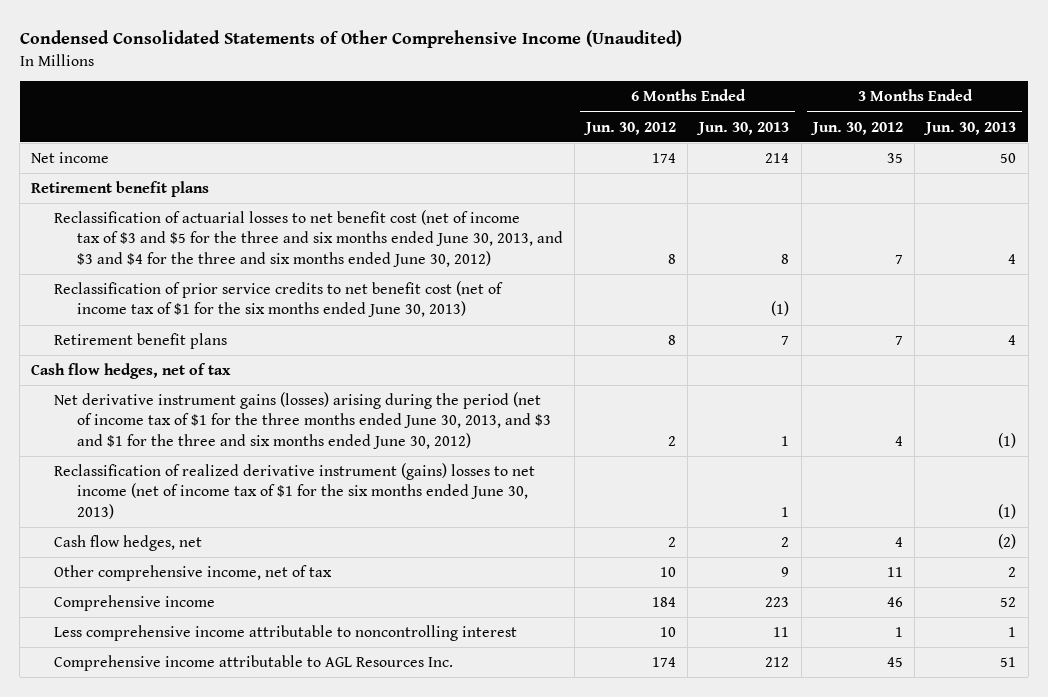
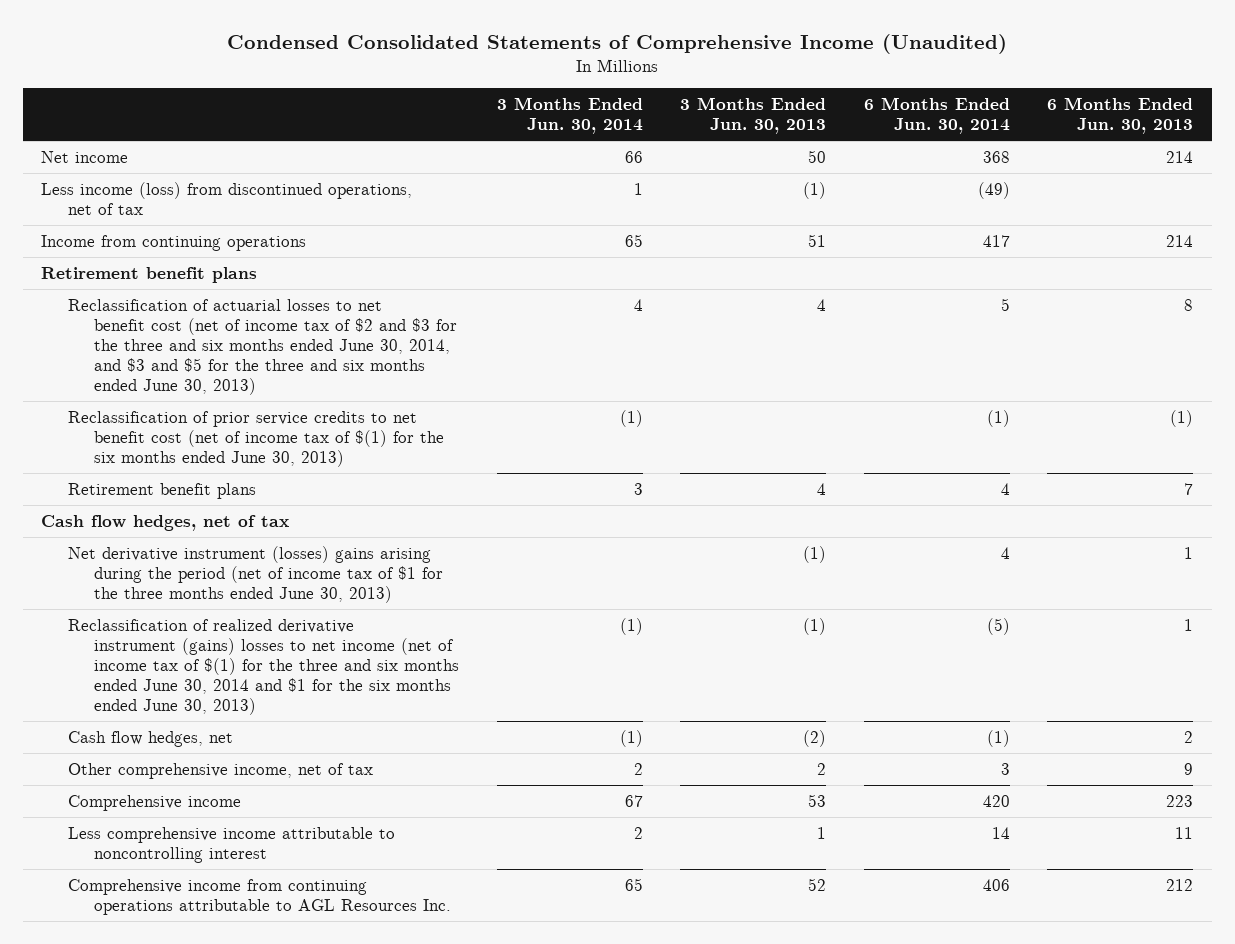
[19,30,682,49] Condensed Consolidated Statements of Other Comprehensive Income (Unaudited) -> [227,33,1008,54] Condensed Consolidated Statements of Comprehensive Income (Unaudited)
[582,121,676,135] Jun. 30, 2012 -> none
[809,121,903,135] Jun. 30, 2012 -> none
none -> [496,97,643,135] 3 Months Ended Jun. 30, 2014
none -> [863,97,1010,135] 6 Months Ended Jun. 30, 2014
none -> [41,181,413,215] Less income (loss) from discontinued operations, net of tax
none -> [41,234,307,251] Income from continuing operations
[53,210,563,267] Reclassification of actuarial losses to net benefit cost (net of income tax of $3 and $5 for the three and six months ended June 30, 2013, and $3 and $4 for the three and six months ended June 30, 2012) -> [67,298,458,396] Reclassification of actuarial losses to net benefit cost (net of income tax of $2 and $3 for the three and six months ended June 30, 2014, and $3 and $5 for the three and six months ended June 30, 2013)
[53,281,503,318] Reclassification of prior service credits to net benefit cost (net of income tax of $1 for the six months ended June 30, 2013) -> [67,410,445,467] Reclassification of prior service credits to net benefit cost (net of income tax of $(1) for the six months ended June 30, 2013)
[53,392,551,449] Net derivative instrument gains (losses) arising during the period (net of income tax of $1 for the three months ended June 30, 2013, and $3 and $1 for the three and six months ended June 30, 2012) -> [67,545,444,603] Net derivative instrument (losses) gains arising during the period (net of income tax of $1 for the three months ended June 30, 2013)
[53,463,535,519] Reclassification of realized derivative instrument (gains) losses to net income (net of income tax of $1 for the six months ended June 30, 2013) -> [67,618,460,716] Reclassification of realized derivative instrument (gains) losses to net income (net of income tax of $(1) for the three and six months ended June 30, 2014 and $1 for the six months ended June 30, 2013)
[1000,597,1017,608] 52 -> [808,793,827,807] 53
[53,655,453,672] Comprehensive income attributable to AGL Resources Inc. -> [67,878,452,915] Comprehensive income from continuing operations attributable to AGL Resources Inc.
[1000,657,1017,668] 51 -> [808,877,827,891] 52

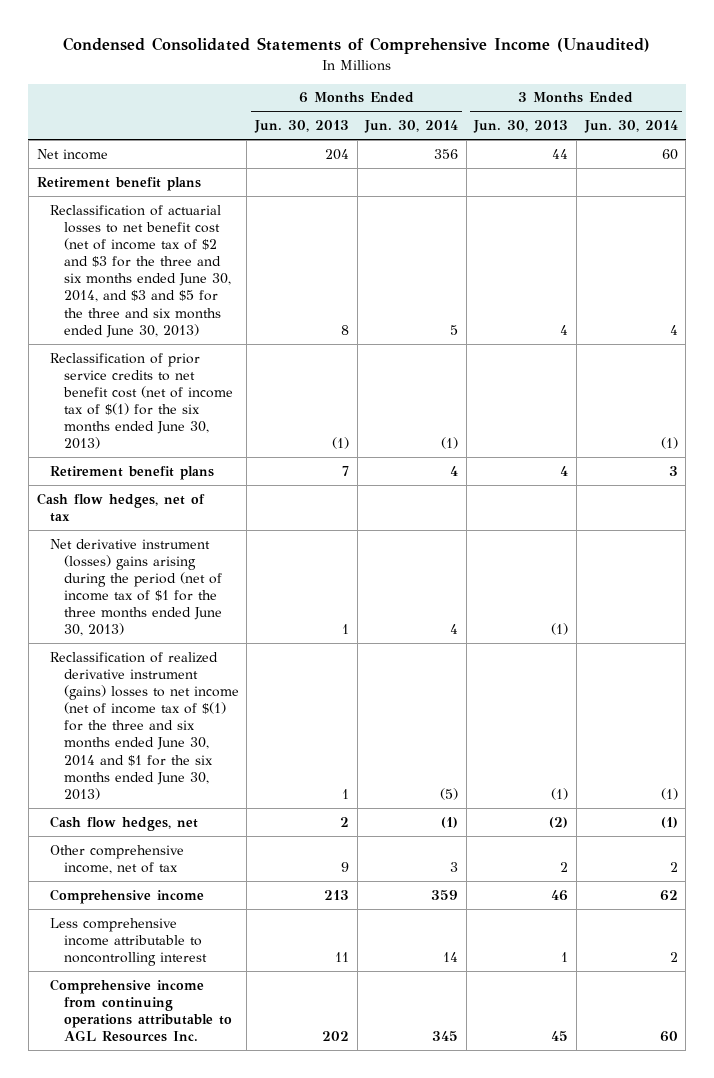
[41,181,413,215] Less income (loss) from discontinued operations, net of tax -> none
[41,234,307,251] Income from continuing operations -> none
[624,150,643,163] 66 -> [661,148,678,160] 60
[808,149,827,163] 50 -> [552,148,569,159] 44
[982,150,1010,163] 368 -> [434,148,459,159] 356
[1166,150,1194,163] 214 -> [324,148,349,160] 204
[624,794,643,807] 67 -> [659,889,678,901] 62
[808,793,827,807] 53 -> [551,889,569,901] 46
[982,794,1010,807] 420 -> [431,889,459,900] 359
[1166,794,1194,807] 223 -> [323,889,349,900] 213
[624,877,643,891] 65 -> [659,1031,678,1043] 60
[808,877,827,891] 52 -> [551,1031,569,1042] 45
[982,878,1010,891] 406 -> [432,1031,459,1042] 345
[1166,878,1194,891] 212 -> [321,1031,349,1042] 202

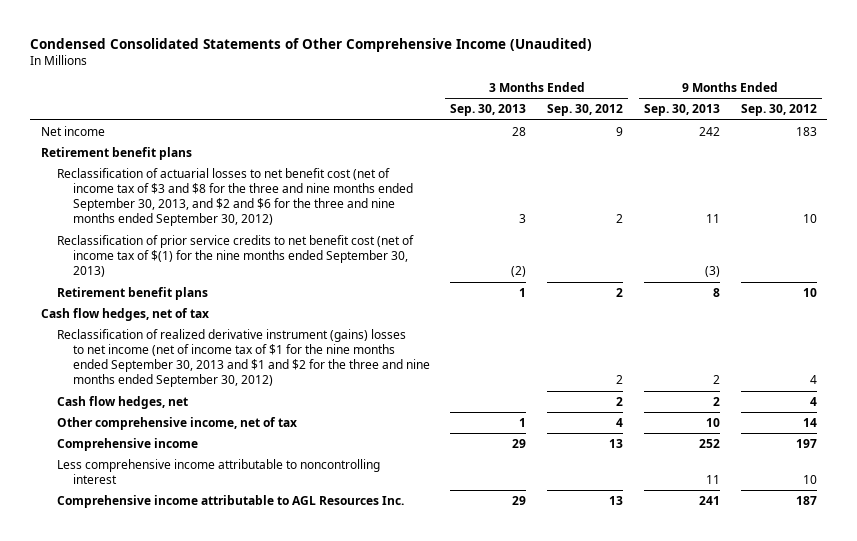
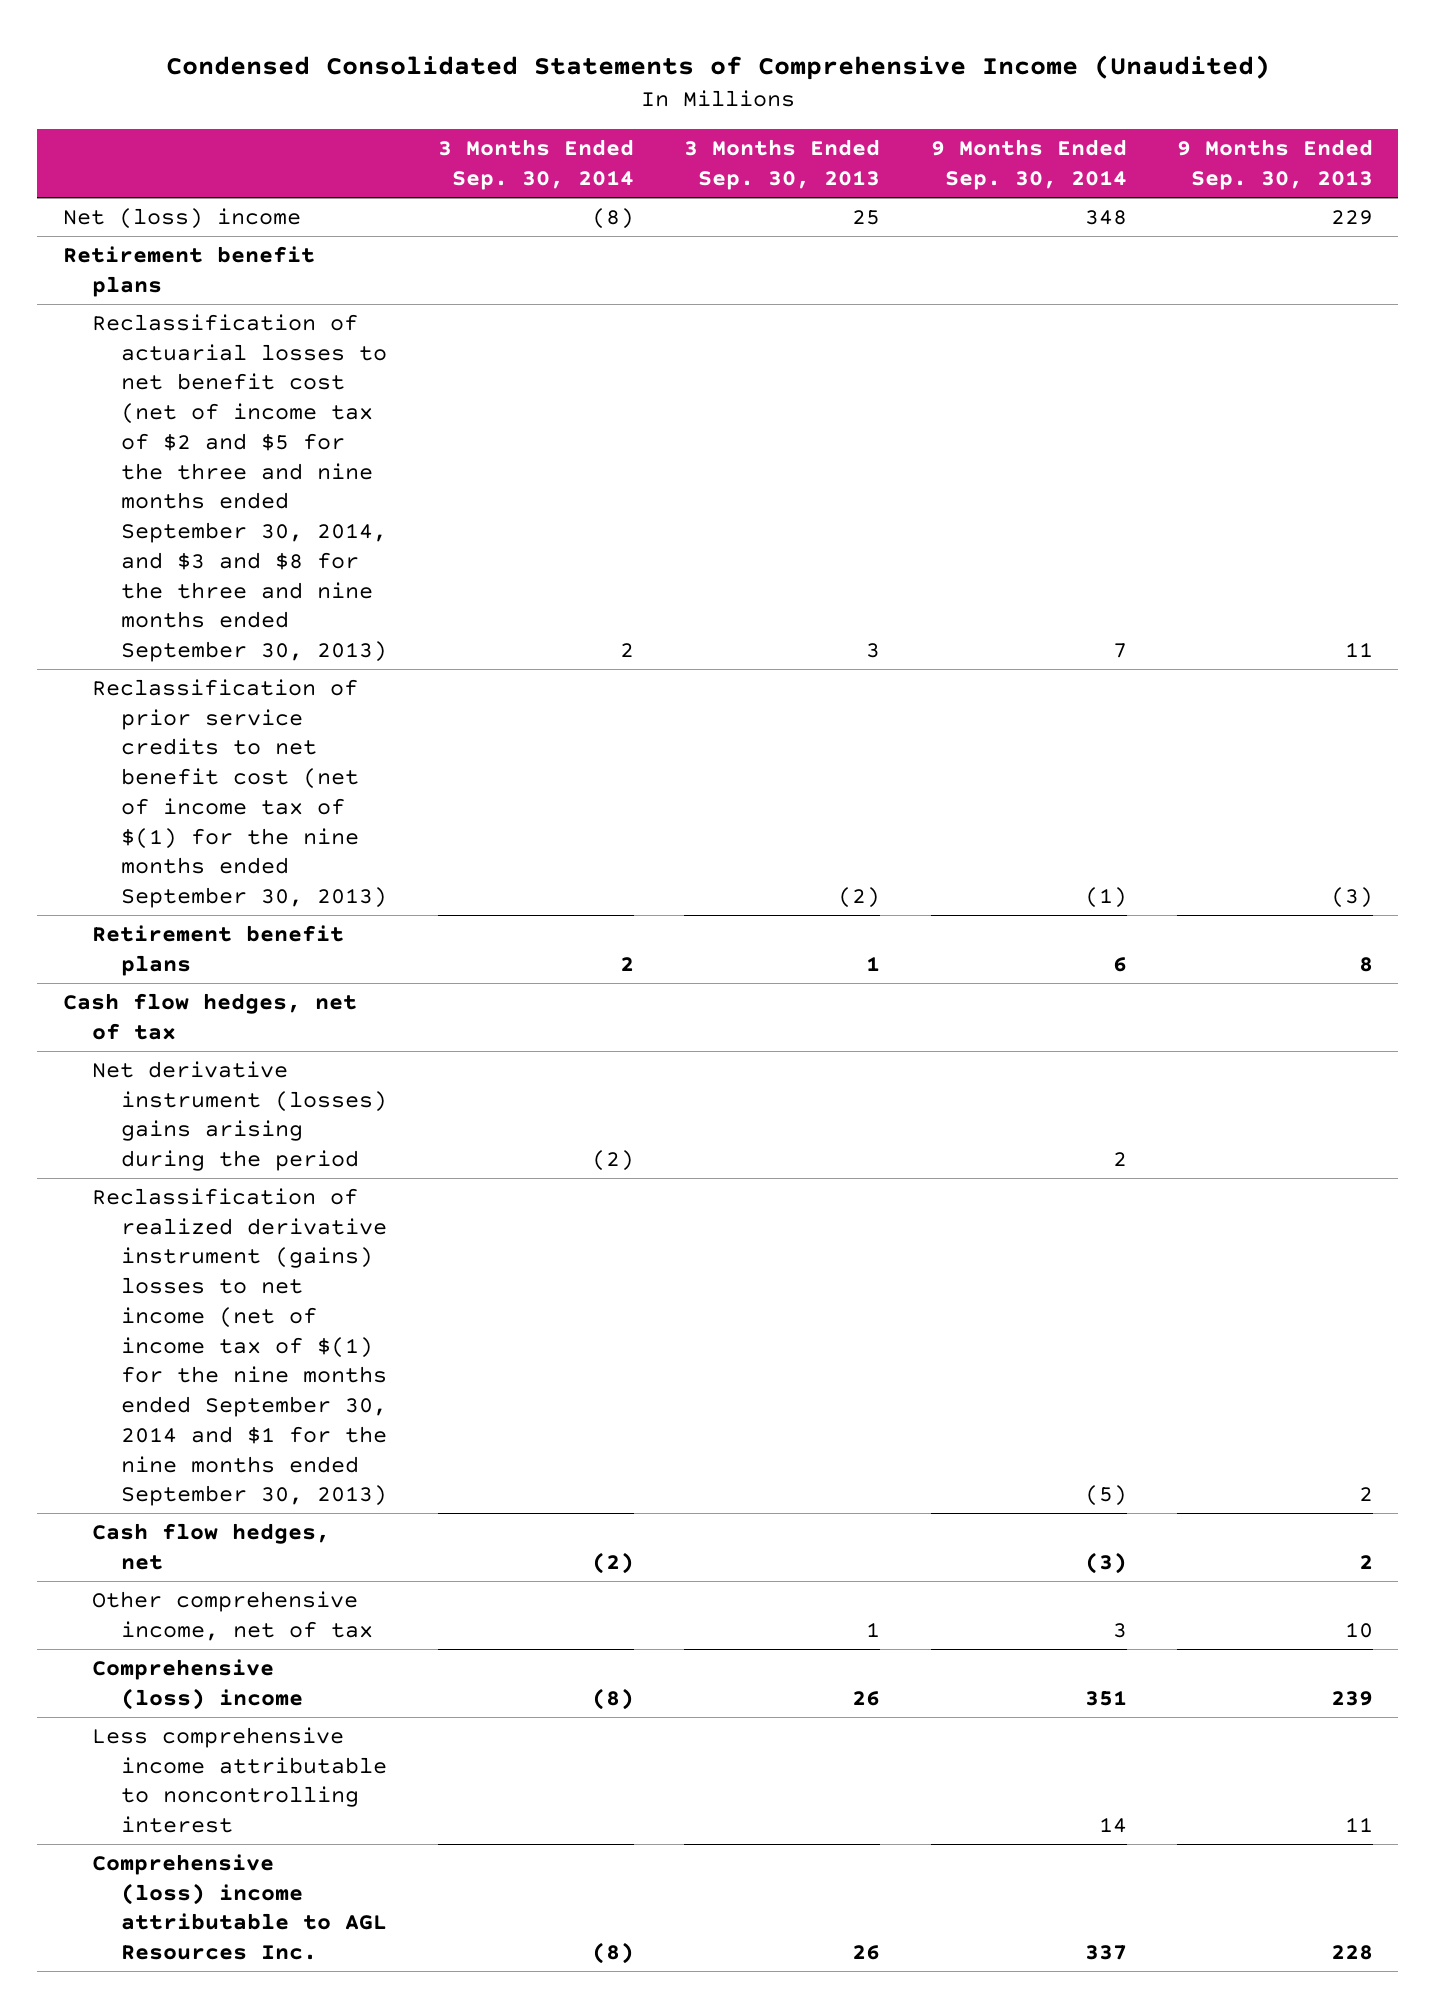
[30,37,593,52] Condensed Consolidated Statements of Other Comprehensive Income (Unaudited) -> [165,54,1270,80] Condensed Consolidated Statements of Comprehensive Income (Unaudited)
[547,104,624,117] Sep. 30, 2012 -> none
[740,104,817,117] Sep. 30, 2012 -> none
none -> [437,139,634,190] 3 Months Ended Sep. 30, 2014
none -> [930,139,1127,190] 9 Months Ended Sep. 30, 2014
[40,125,105,136] Net income -> [62,208,301,230] Net (loss) income
[512,126,527,136] 28 -> [852,210,881,226] 25
[698,126,720,136] 242 -> [1331,210,1374,226] 229
[56,167,413,227] Reclassification of actuarial losses to net benefit cost (net of income tax of $3 and $8 for the three and nine months ended September 30, 2013, and $2 and $6 for the three and nine months ended September 30, 2012) -> [91,314,388,662] Reclassification of actuarial losses to net benefit cost (net of income tax of $2 and $5 for the three and nine months ended September 30, 2014, and $3 and $8 for the three and nine months ended September 30, 2013)
none -> [91,1061,388,1172] Net derivative instrument (losses) gains arising during the period
[56,328,430,388] Reclassification of realized derivative instrument (gains) losses to net income (net of income tax of $1 for the nine months ended September 30, 2013 and $1 and $2 for the three and nine months ended September 30, 2012) -> [91,1188,388,1507] Reclassification of realized derivative instrument (gains) losses to net income (net of income tax of $(1) for the nine months ended September 30, 2014 and $1 for the nine months ended September 30, 2013)
[56,437,198,451] Comprehensive income -> [91,1659,304,1710] Comprehensive (loss) income
[512,438,527,448] 29 -> [852,1690,881,1706] 26
[698,438,720,448] 252 -> [1331,1690,1374,1706] 239
[56,494,404,508] Comprehensive income attributable to AGL Resources Inc. -> [91,1854,388,1961] Comprehensive (loss) income attributable to AGL Resources Inc.
[512,495,527,505] 29 -> [852,1945,881,1961] 26
[698,495,720,505] 241 -> [1331,1945,1374,1961] 228

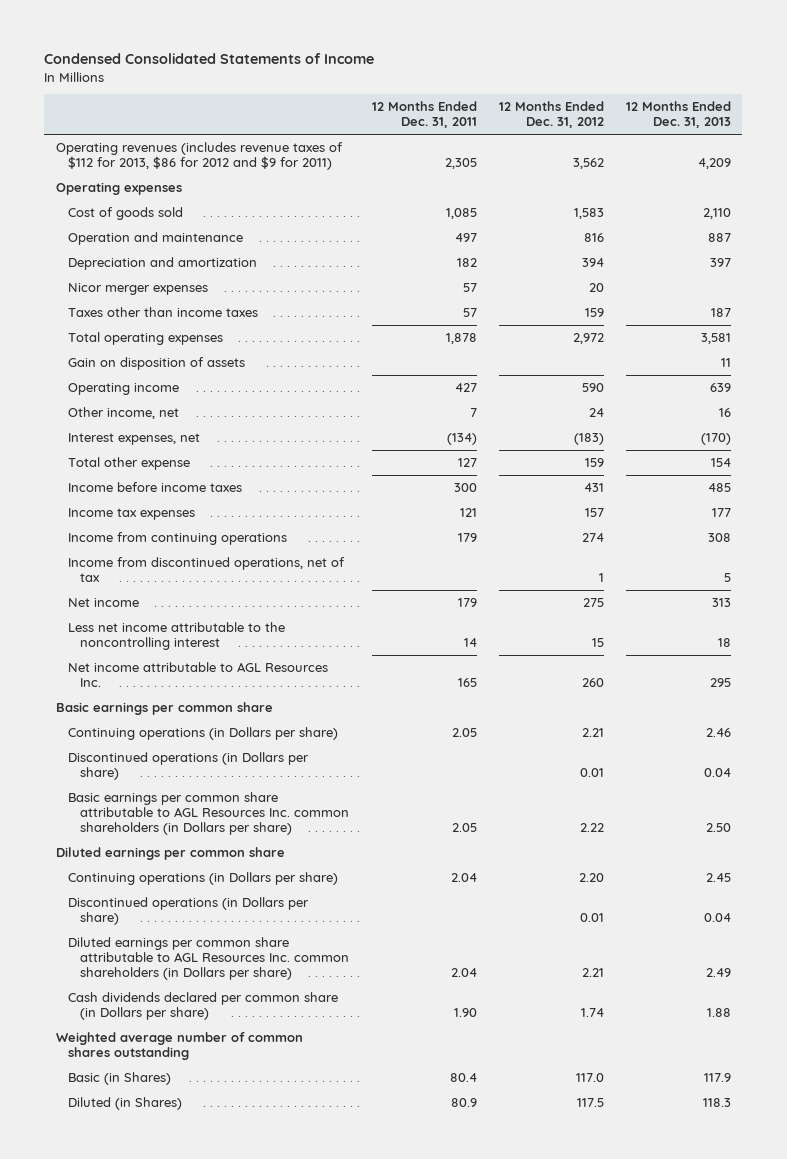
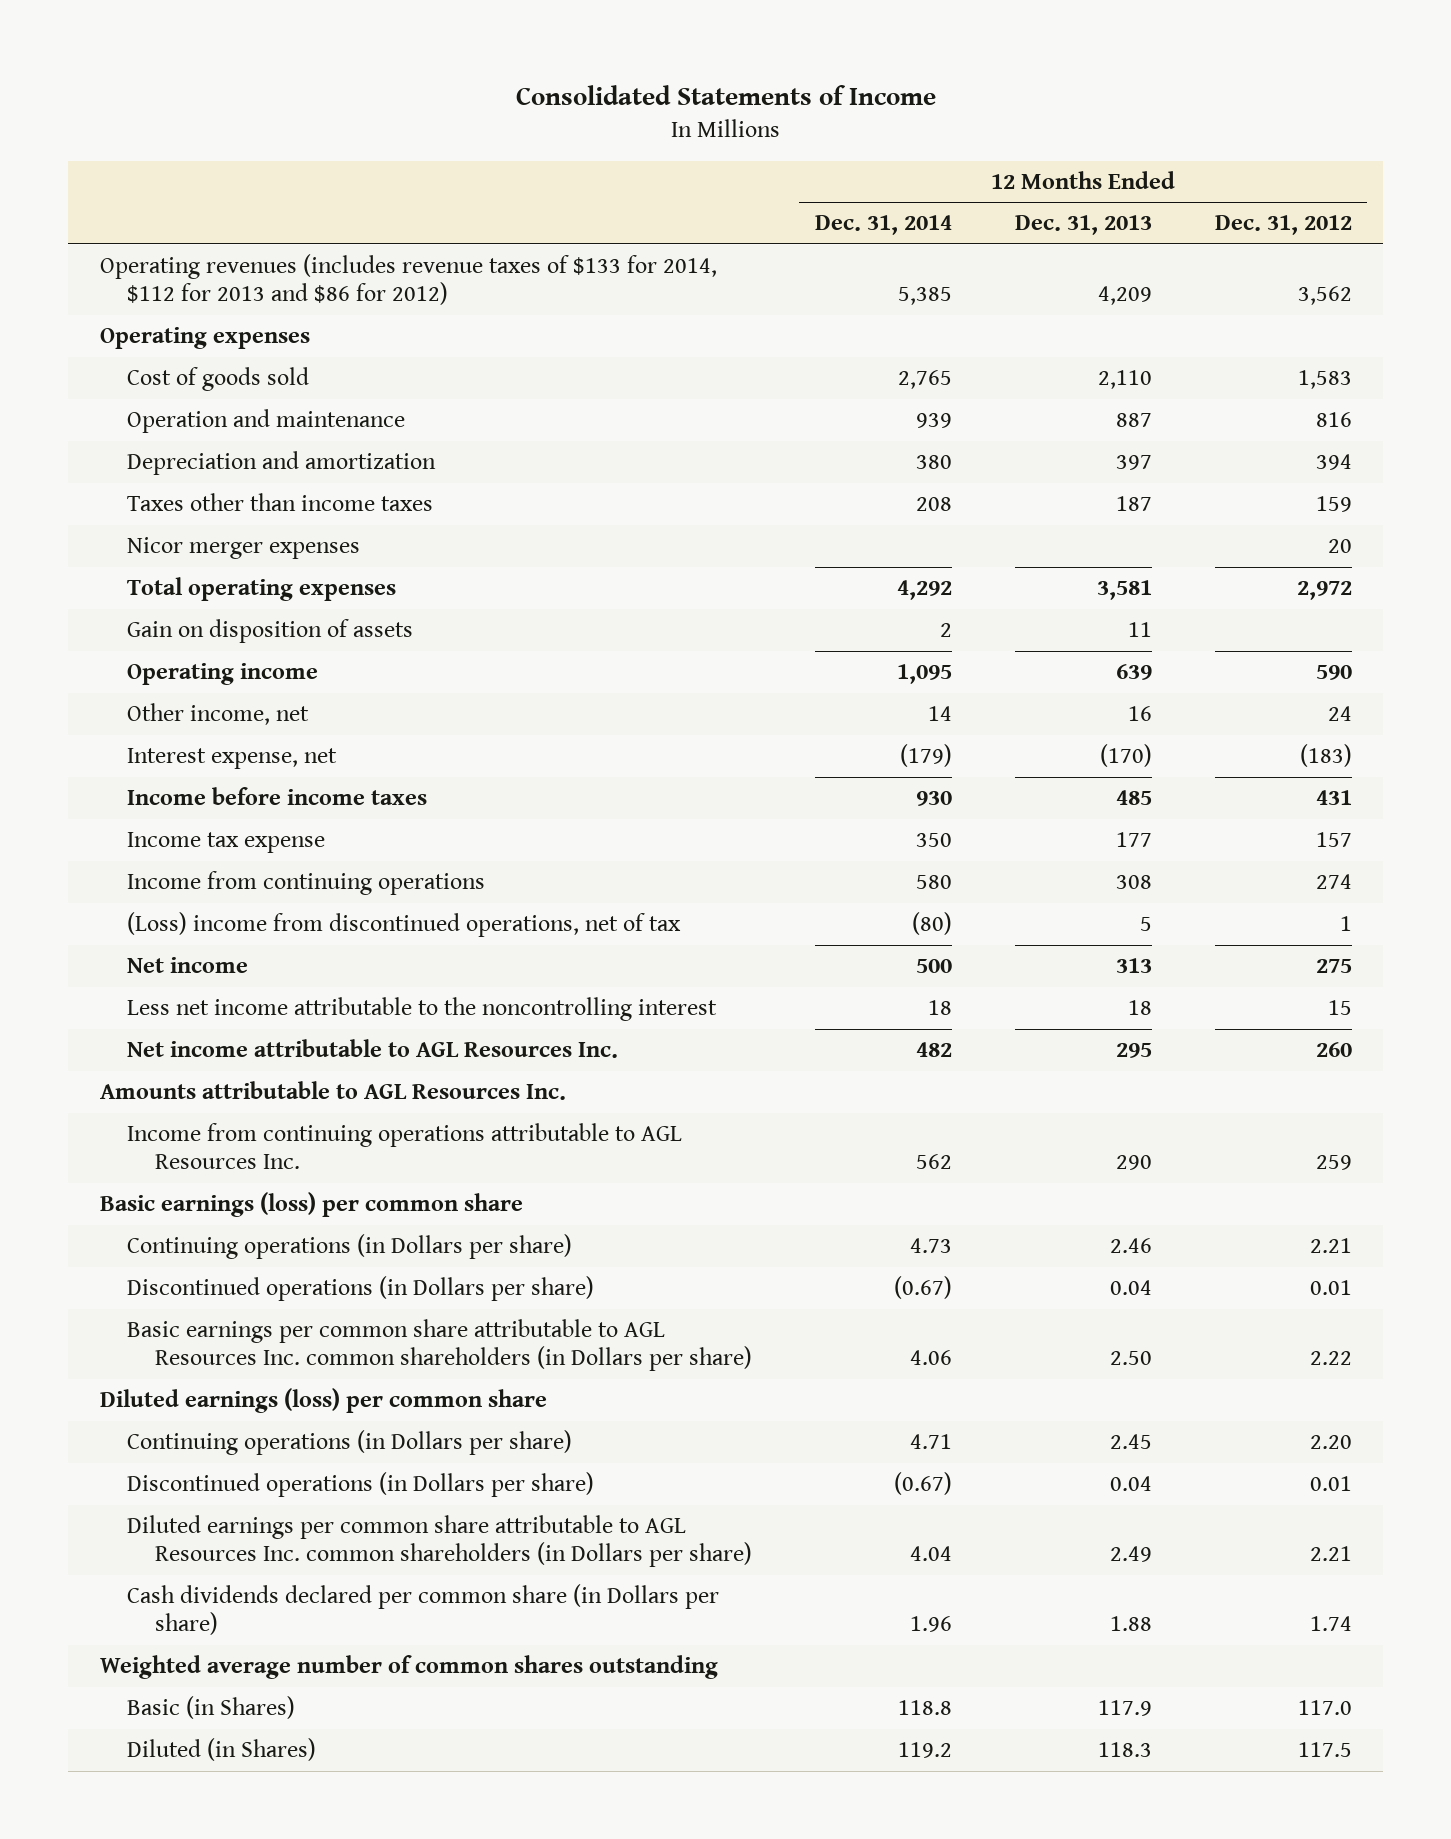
[44,53,375,65] Condensed Consolidated Statements of Income -> [515,85,936,106] Consolidated Statements of Income
[371,101,477,129] 12 Months Ended Dec. 31, 2011 -> none
none -> [814,215,952,236] Dec. 31, 2014
[55,141,343,170] Operating revenues (includes revenue taxes of $112 for 2013, $86 for 2012 and $9 for 2011) -> [99,254,717,306] Operating revenues (includes revenue taxes of $133 for 2014, $112 for 2013 and $86 for 2012)
[67,282,208,295] Nicor merger expenses -> [127,537,361,560] Nicor merger expenses
[67,456,190,470] Total other expense -> none
[67,432,200,445] Interest expenses, net -> [127,748,338,770] Interest expense, net
[67,507,195,520] Income tax expenses -> [127,832,326,854] Income tax expense
[67,556,345,582] Income from discontinued operations, net of tax -> [127,912,682,938] (Loss) income from discontinued operations, net of tax
none -> [99,1081,566,1101] Amounts attributable to AGL Resources Inc.
none -> [127,1123,683,1170] Income from continuing operations attributable to AGL Resources Inc.
[55,701,273,715] Basic earnings per common share -> [99,1192,523,1218] Basic earnings (loss) per common share
[55,846,285,860] Diluted earnings per common share -> [99,1388,547,1414] Diluted earnings (loss) per common share

